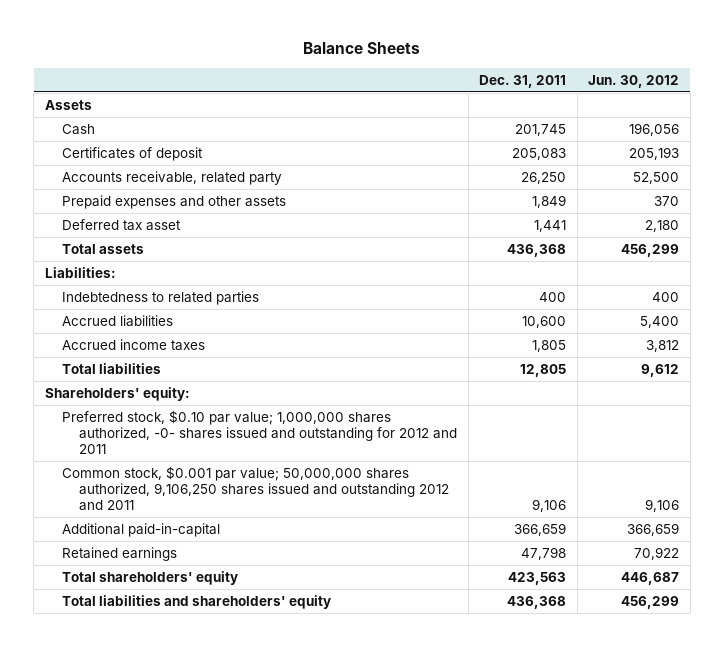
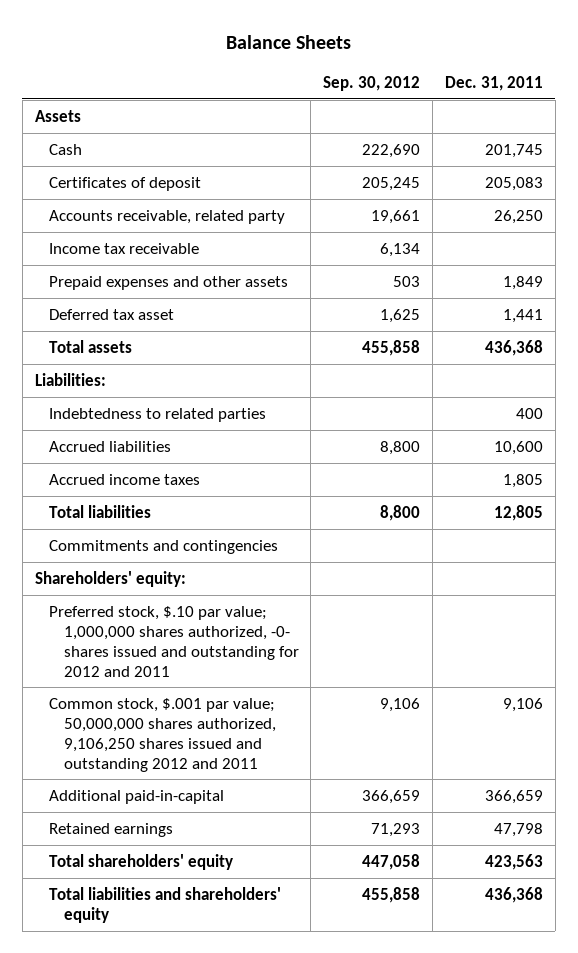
[588,74,680,88] Jun. 30, 2012 -> none
none -> [323,76,421,92] Sep. 30, 2012
none -> [49,242,200,254] Income tax receivable
none -> [49,539,279,554] Commitments and contingencies
[61,409,458,454] Preferred stock, $0.10 par value; 1,000,000 shares authorized, -0- shares issued and outstanding for 2012 and 2011 -> [49,605,299,677] Preferred stock, $.10 par value; 1,000,000 shares authorized, -0- shares issued and outstanding for 2012 and 2011
[61,465,450,511] Common stock, $0.001 par value; 50,000,000 shares authorized, 9,106,250 shares issued and outstanding 2012 and 2011 -> [49,697,276,772] Common stock, $.001 par value; 50,000,000 shares authorized, 9,106,250 shares issued and outstanding 2012 and 2011

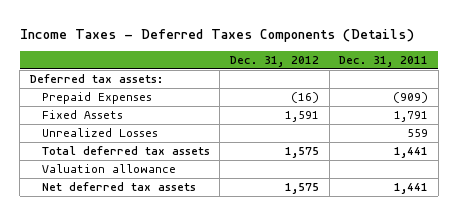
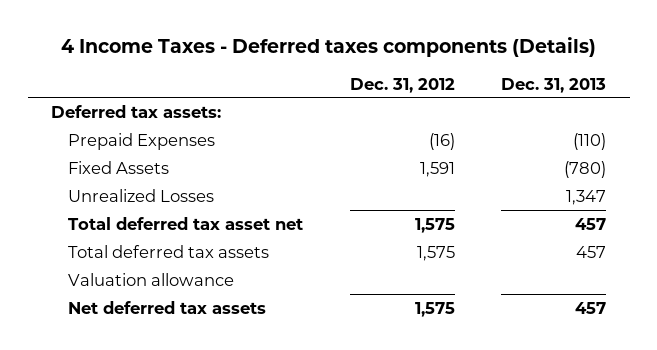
[19,28,414,42] Income Taxes - Deferred Taxes Components (Details) -> [60,37,596,58] 4 Income Taxes - Deferred taxes components (Details)
[339,55,429,67] Dec. 31, 2011 -> none
none -> [501,77,607,93] Dec. 31, 2013
none -> [67,216,303,230] Total deferred tax asset net

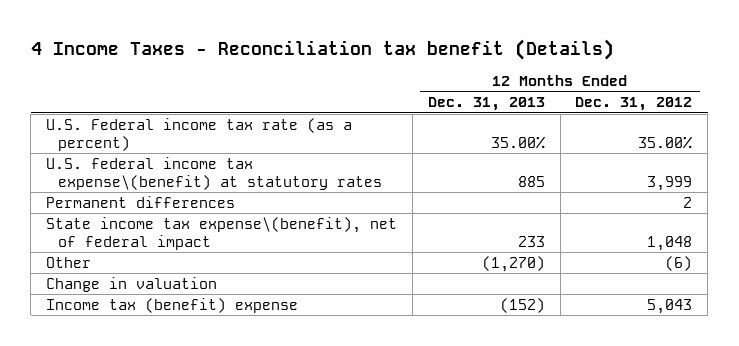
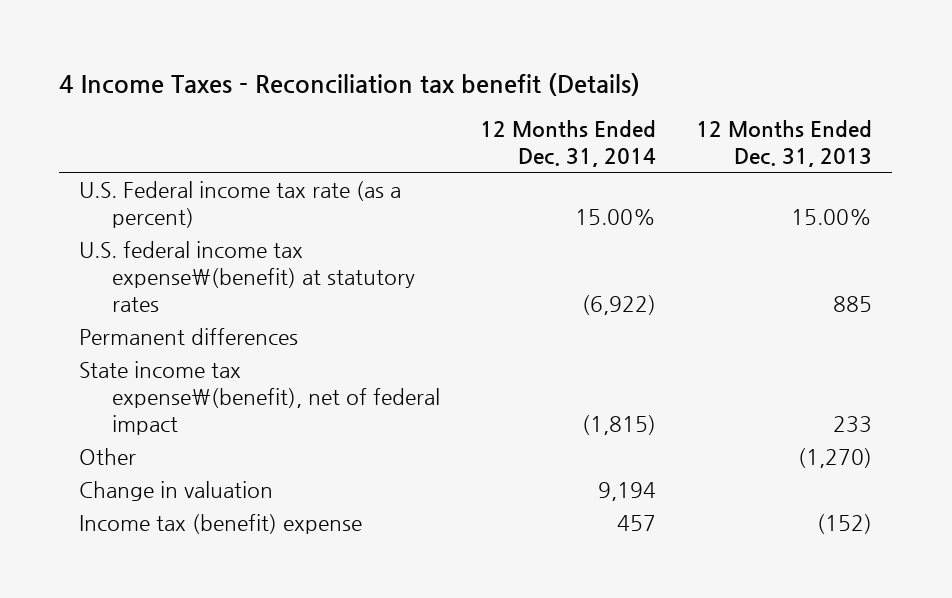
[575,97,693,112] Dec. 31, 2012 -> none
none -> [480,120,657,168] 12 Months Ended Dec. 31, 2014
[490,135,545,149] 35.00% -> [791,208,873,225] 15.00%

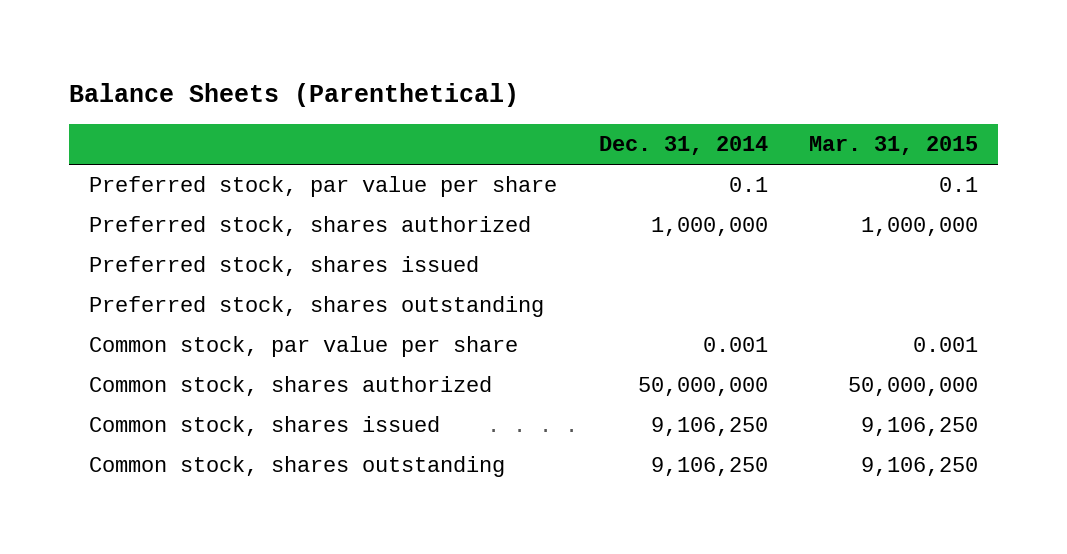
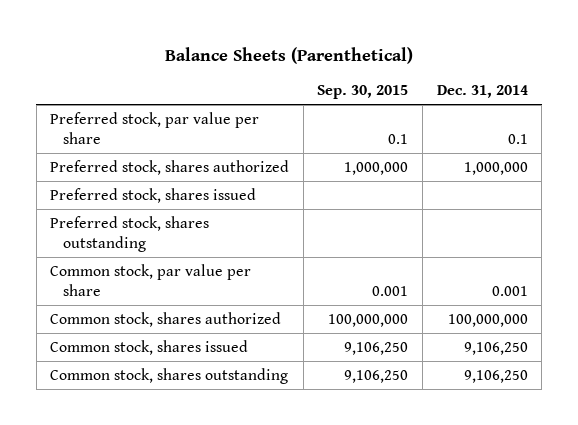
[808,136,978,156] Mar. 31, 2015 -> none
none -> [317,85,409,100] Sep. 30, 2015
[637,377,768,397] 50,000,000 -> [447,313,528,327] 100,000,000

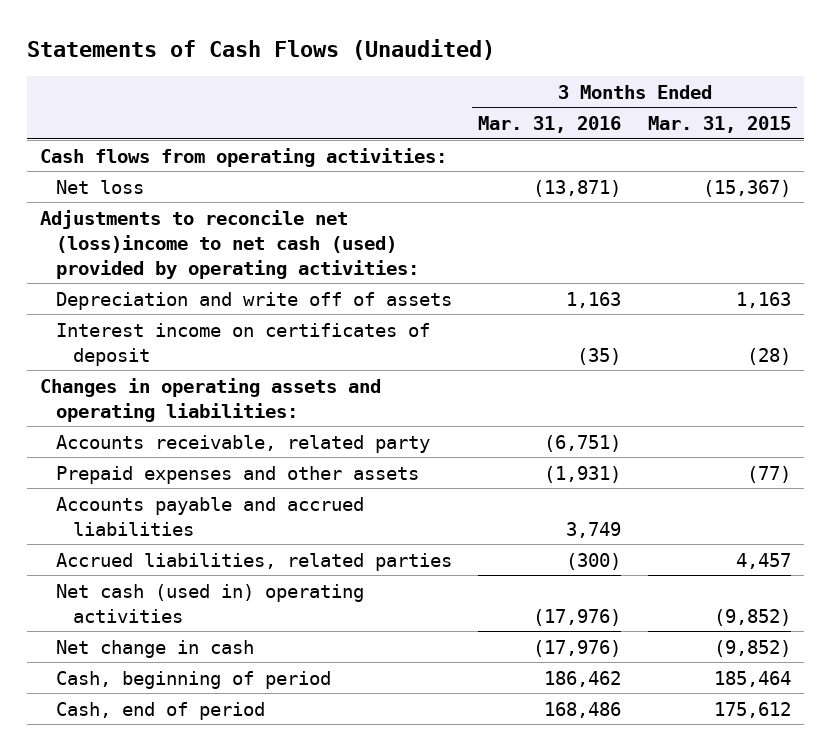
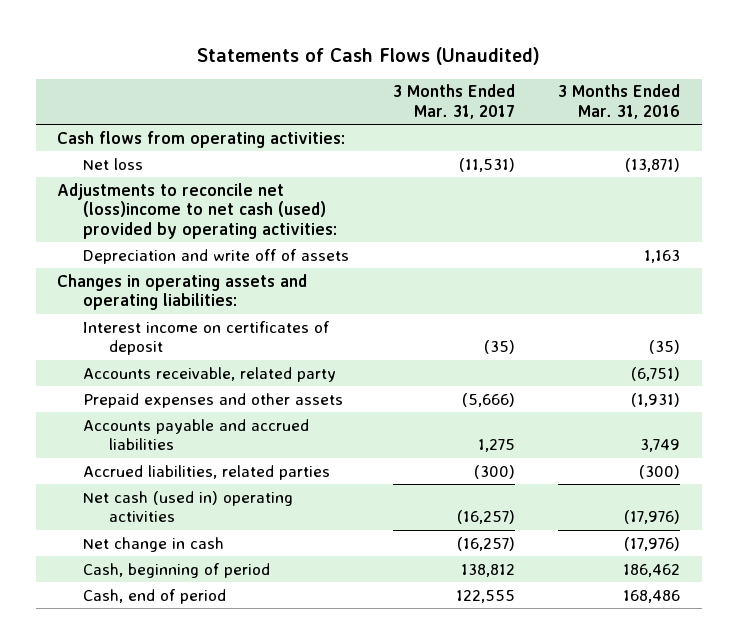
[647,116,791,134] Mar. 31, 2015 -> none
none -> [392,84,515,119] 3 Months Ended Mar. 31, 2017
[56,322,431,366] Interest income on certificates of deposit -> [83,320,331,356] Interest income on certificates of deposit

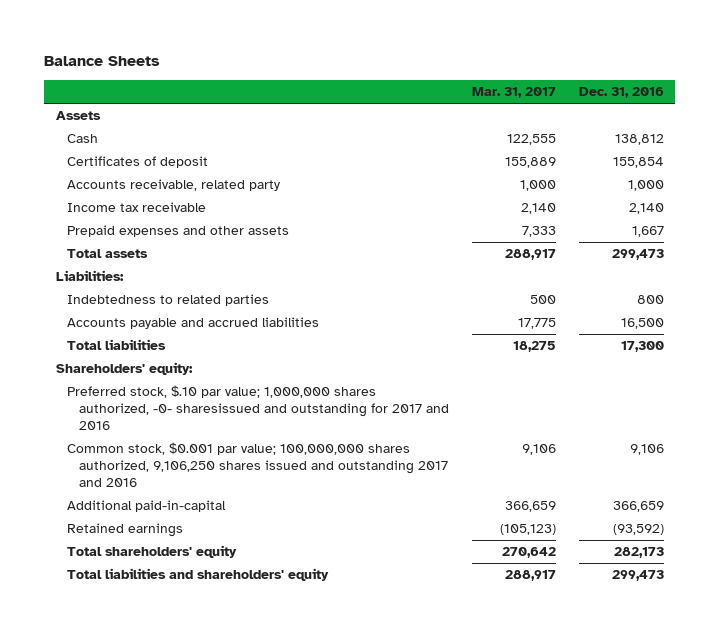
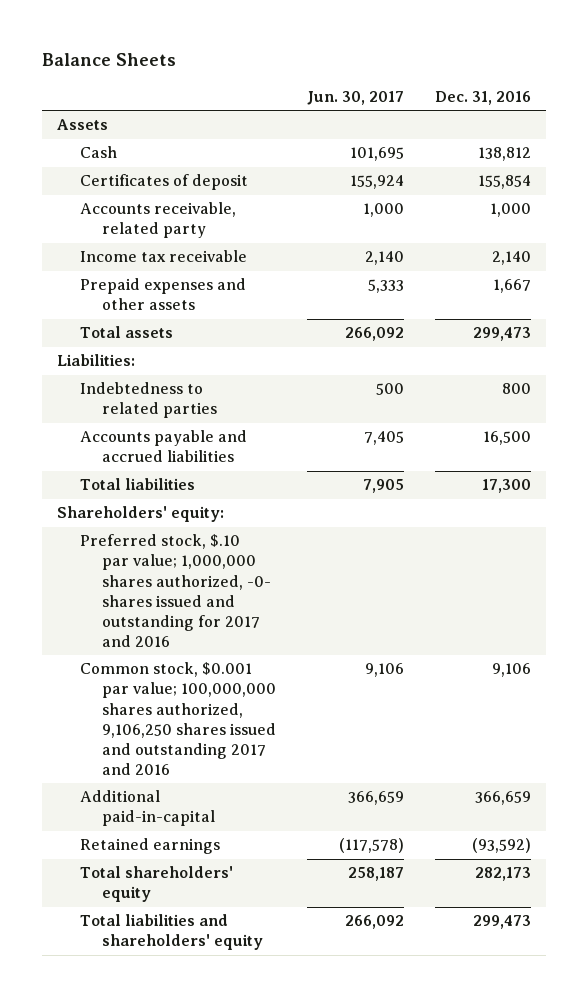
[471,87,556,99] Mar. 31, 2017 -> none
none -> [306,90,404,105] Jun. 30, 2017
[67,385,449,431] Preferred stock, $.10 par value; 1,000,000 shares authorized, -0- sharesissued and outstanding for 2017 and 2016 -> [79,534,272,647] Preferred stock, $.10 par value; 1,000,000 shares authorized, -0- shares issued and outstanding for 2017 and 2016

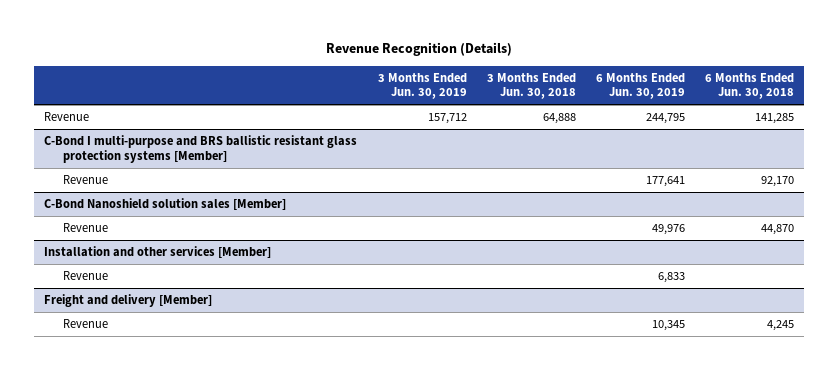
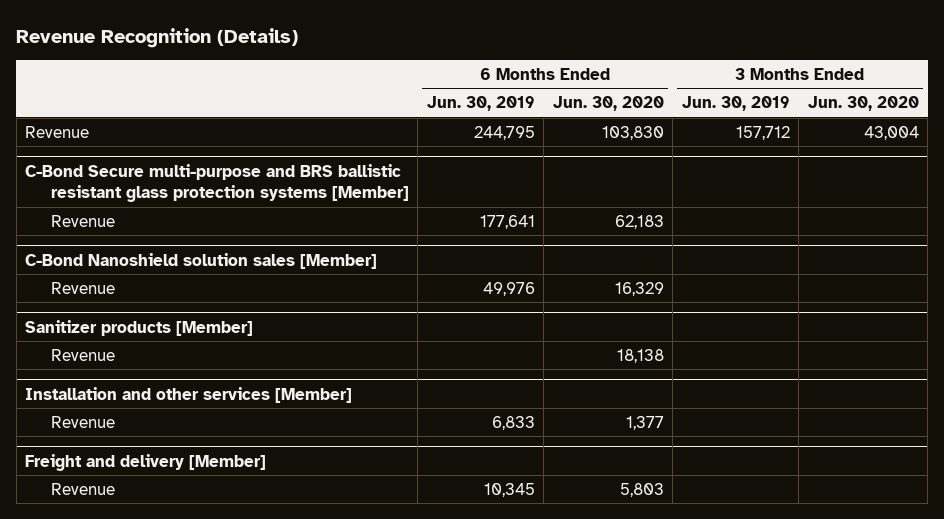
[486,72,576,100] 3 Months Ended Jun. 30, 2018 -> none
[705,72,795,100] 6 Months Ended Jun. 30, 2018 -> none
none -> [552,96,664,112] Jun. 30, 2020
none -> [807,96,919,112] Jun. 30, 2020
[44,134,358,163] C-Bond I multi-purpose and BRS ballistic resistant glass protection systems [Member] -> [25,163,409,203] C-Bond Secure multi-purpose and BRS ballistic resistant glass protection systems [Member]
none -> [25,319,254,336] Sanitizer products [Member]
none -> [50,349,115,362] Revenue

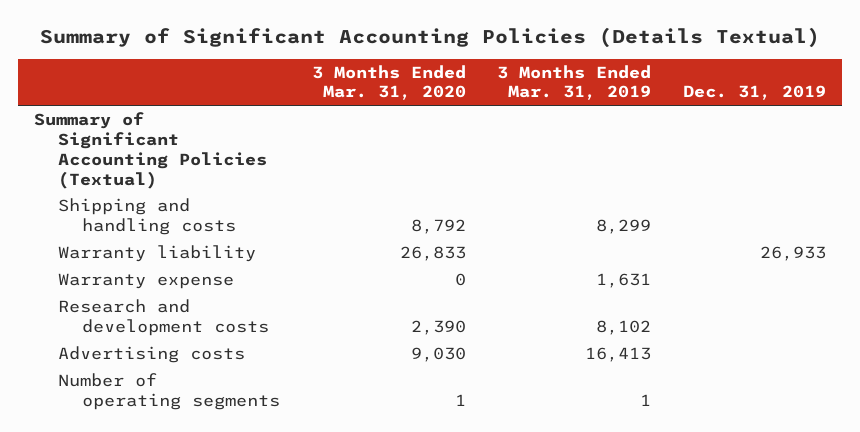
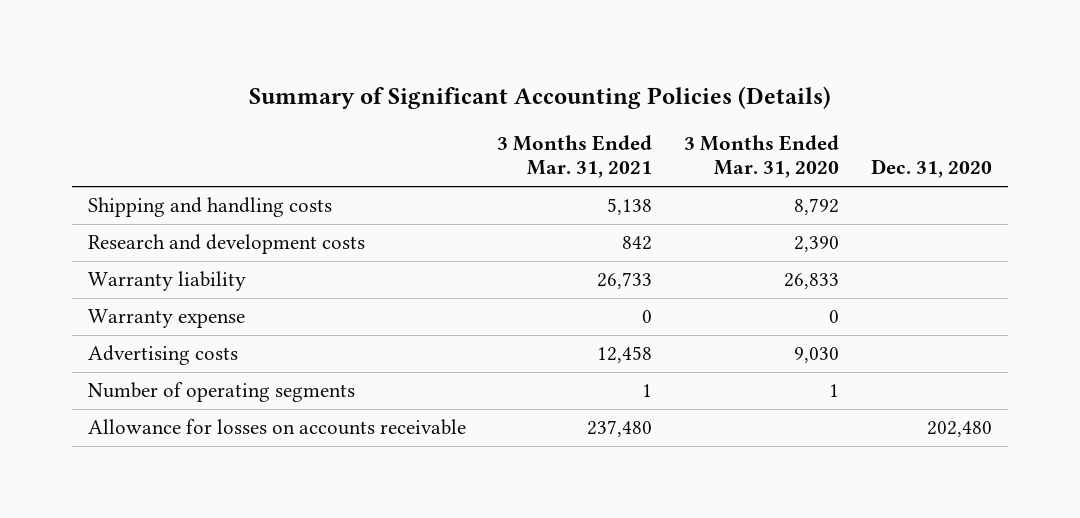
[39,26,820,48] Summary of Significant Accounting Policies (Details Textual) -> [248,85,831,109] Summary of Significant Accounting Policies (Details)
[497,64,652,101] 3 Months Ended Mar. 31, 2019 -> none
[682,85,826,101] Dec. 31, 2019 -> none
none -> [497,135,653,179] 3 Months Ended Mar. 31, 2021
none -> [871,159,993,179] Dec. 31, 2020
[33,111,268,189] Summary of Significant Accounting Policies (Textual) -> none
[58,298,270,336] Research and development costs -> [87,234,365,255] Research and development costs
none -> [87,419,466,436] Allowance for losses on accounts receivable

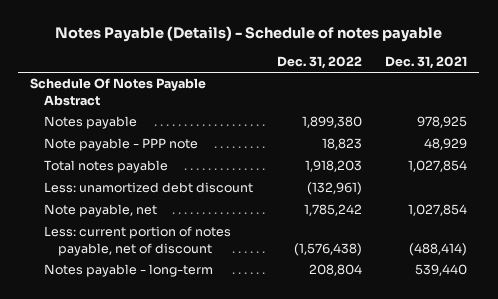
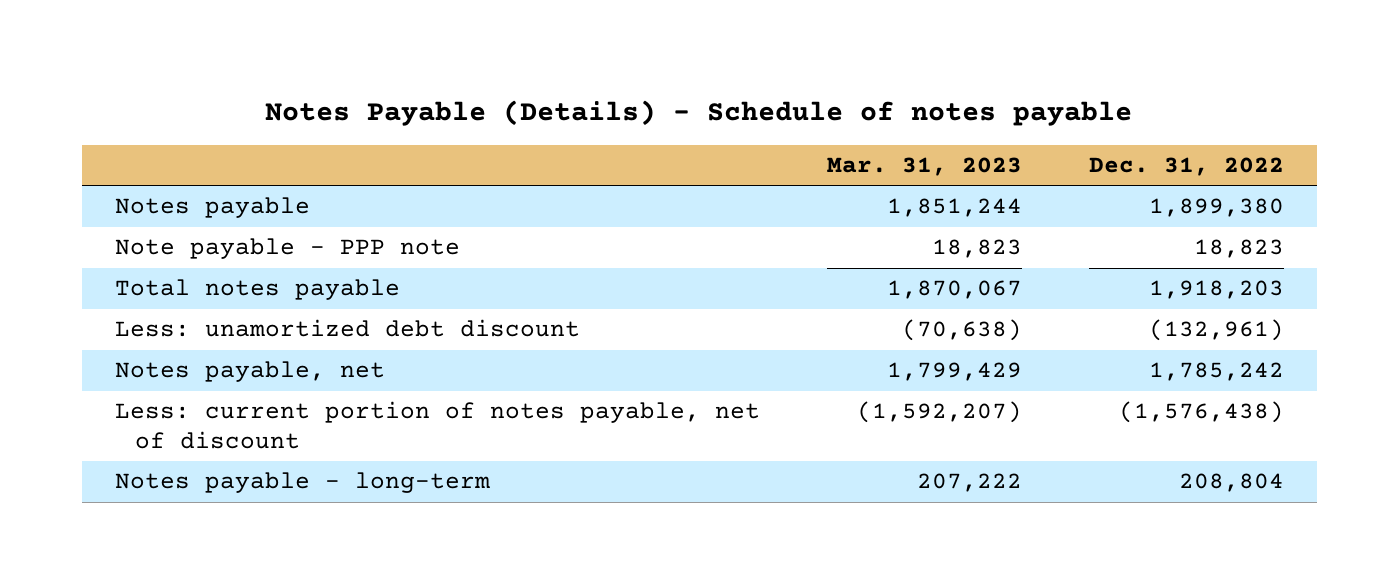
[385,56,468,70] Dec. 31, 2021 -> none
none -> [826,157,1022,177] Mar. 31, 2023
[30,78,207,106] Schedule Of Notes Payable Abstract -> none
[44,204,158,218] Note payable, net -> [115,361,386,383] Notes payable, net

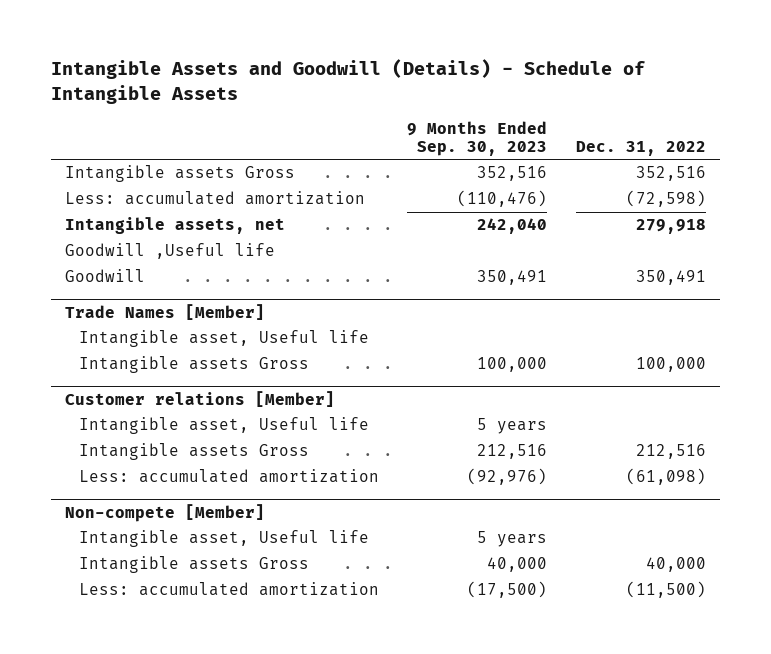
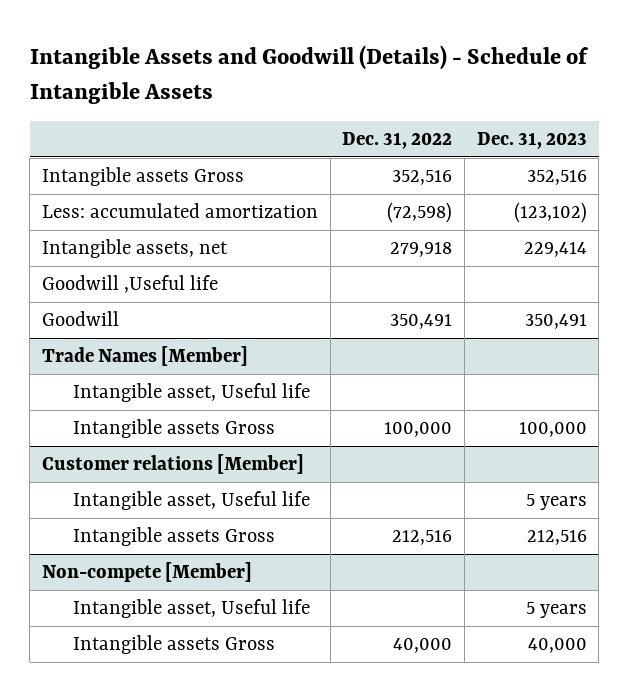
[407,120,548,157] 9 Months Ended Sep. 30, 2023 -> none
none -> [476,132,587,150] Dec. 31, 2023
[78,469,379,484] Less: accumulated amortization -> none
[78,582,379,597] Less: accumulated amortization -> none

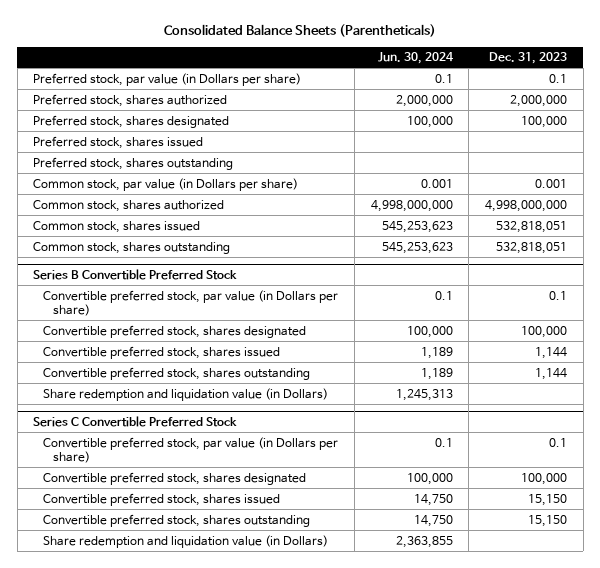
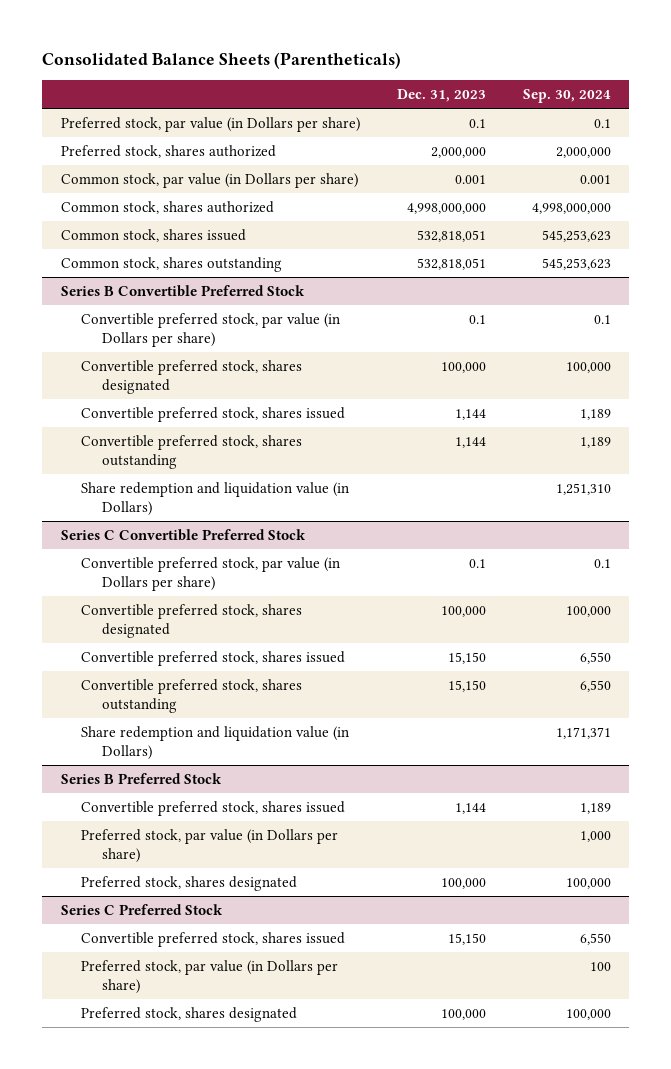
[377,52,454,65] Jun. 30, 2024 -> none
none -> [522,89,611,104] Sep. 30, 2024
[33,114,230,128] Preferred stock, shares designated -> none
[33,135,204,149] Preferred stock, shares issued -> none
[33,156,234,170] Preferred stock, shares outstanding -> none
none -> [60,772,222,784] Series B Preferred Stock
none -> [81,800,346,816] Convertible preferred stock, shares issued
none -> [81,828,339,864] Preferred stock, par value (in Dollars per share)
none -> [81,875,298,891] Preferred stock, shares designated
none -> [60,903,223,915] Series C Preferred Stock
none -> [81,931,346,947] Convertible preferred stock, shares issued
none -> [81,959,339,995] Preferred stock, par value (in Dollars per share)
none -> [81,1006,298,1022] Preferred stock, shares designated

